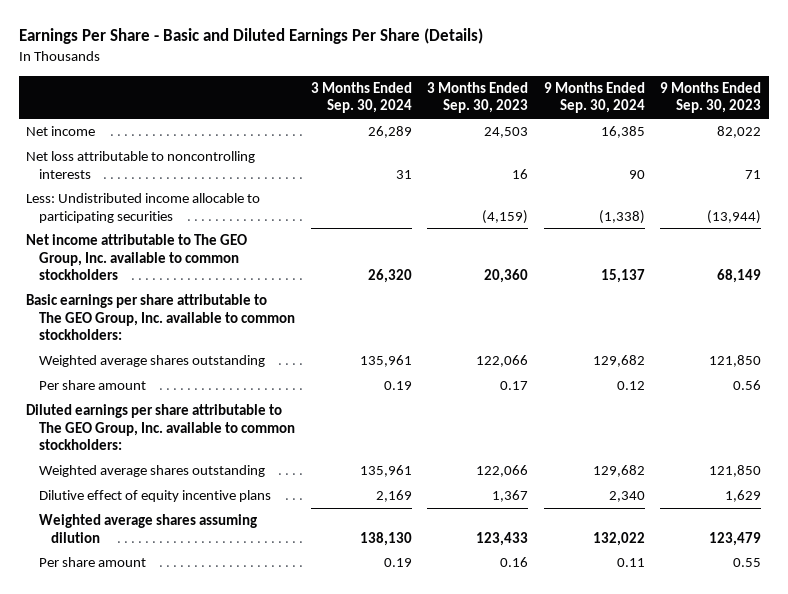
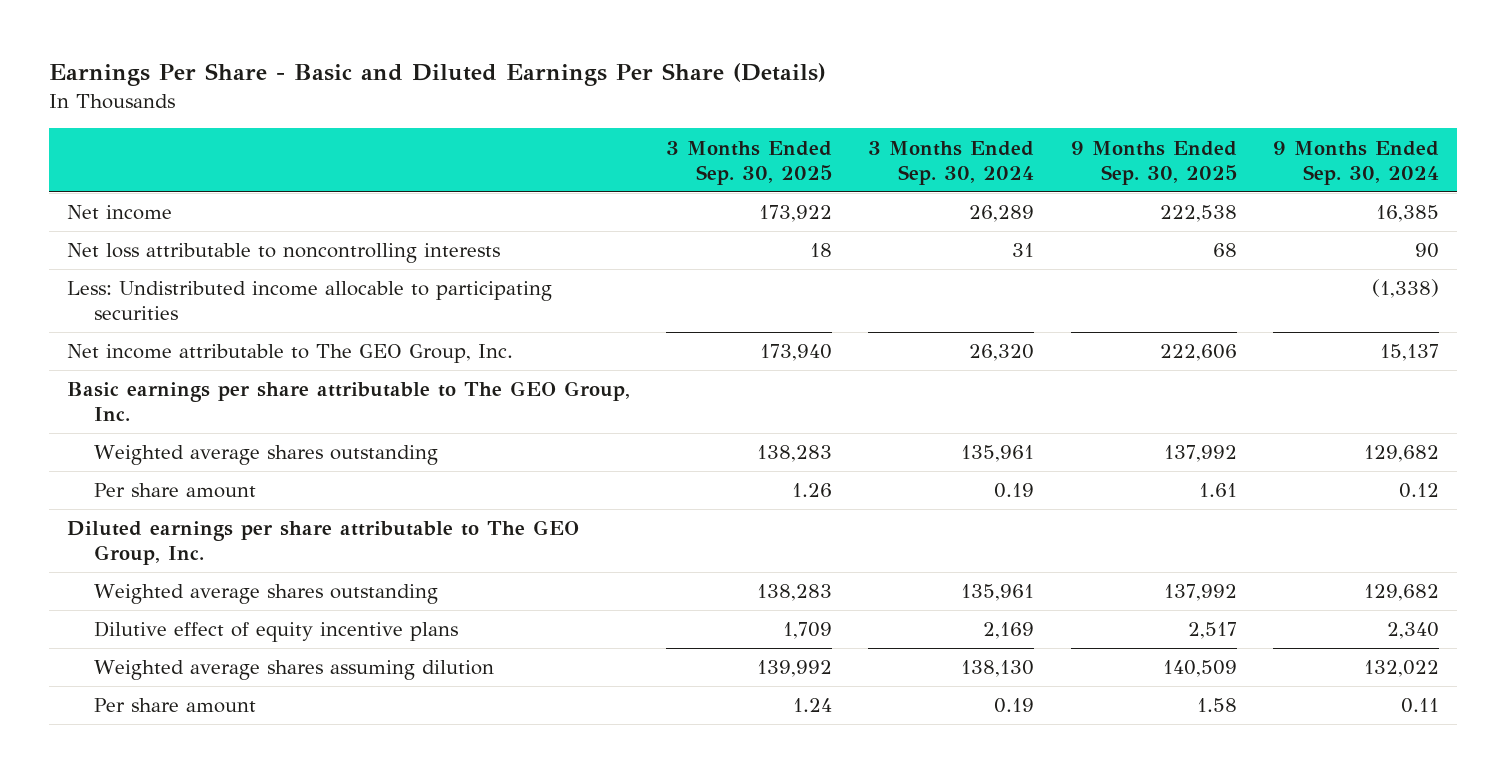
[427,81,529,114] 3 Months Ended Sep. 30, 2023 -> none
[660,81,762,114] 9 Months Ended Sep. 30, 2023 -> none
none -> [666,140,833,185] 3 Months Ended Sep. 30, 2025
none -> [1070,140,1237,185] 9 Months Ended Sep. 30, 2025
[26,234,248,281] Net income attributable to The GEO Group, Inc. available to common stockholders -> [66,344,513,364] Net income attributable to The GEO Group, Inc.
[26,294,295,341] Basic earnings per share attributable to The GEO Group, Inc. available to common stockholders: -> [66,381,630,422] Basic earnings per share attributable to The GEO Group, Inc.
[26,404,295,451] Diluted earnings per share attributable to The GEO Group, Inc. available to common stockholders: -> [66,520,579,566] Diluted earnings per share attributable to The GEO Group, Inc.

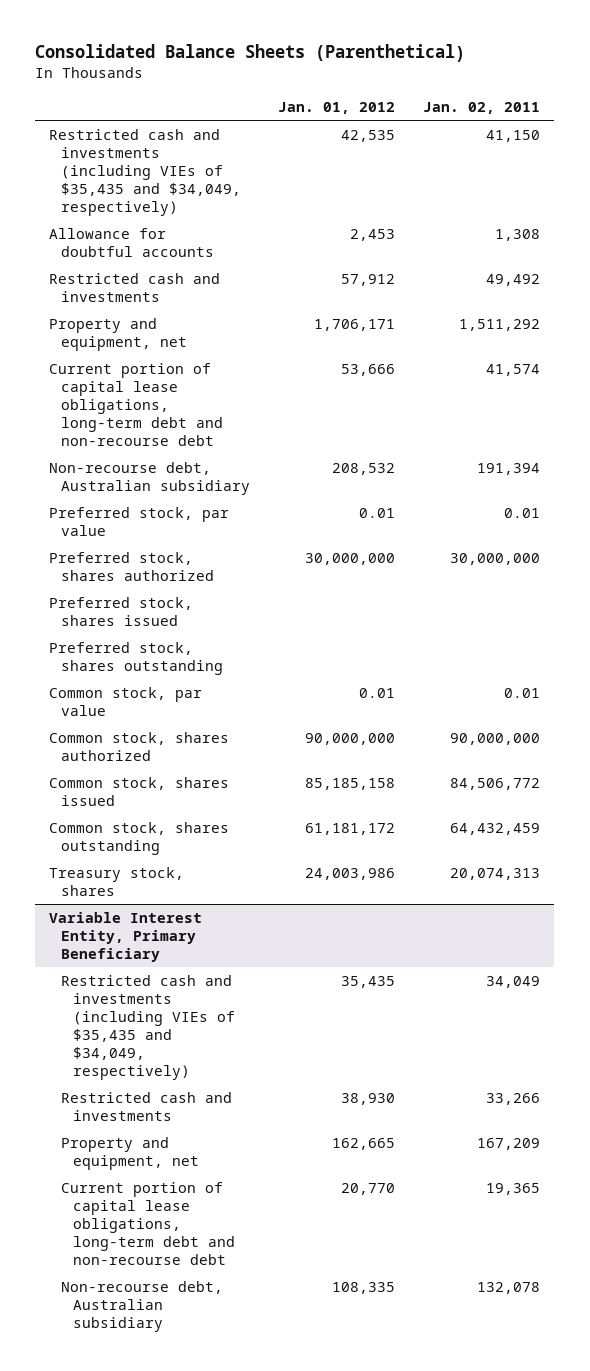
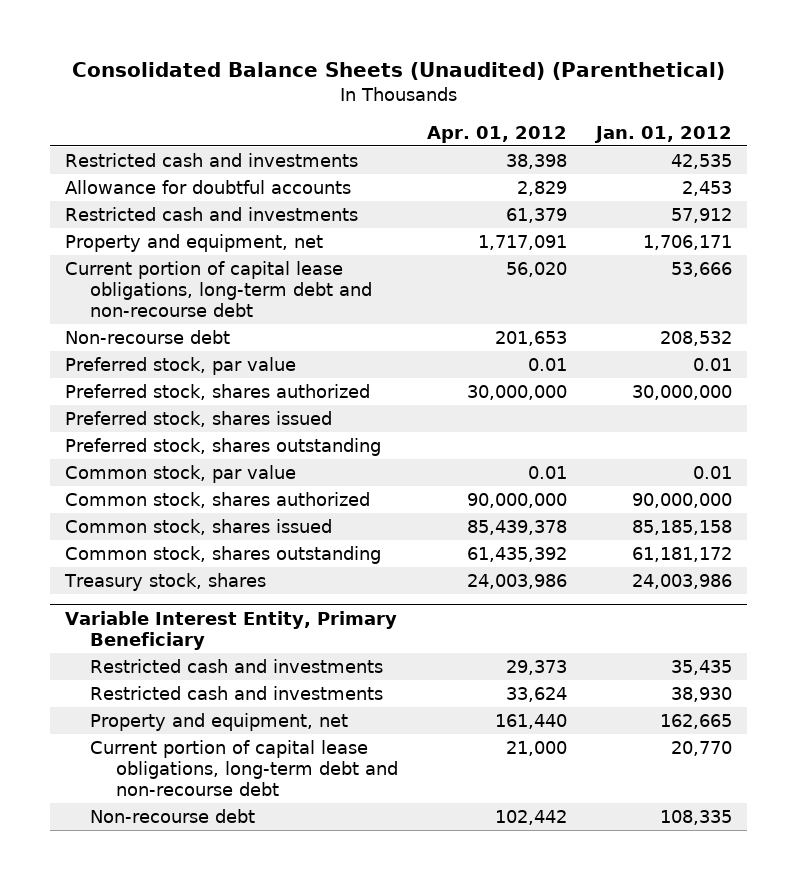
[35,44,466,63] Consolidated Balance Sheets (Parenthetical) -> [71,62,725,81] Consolidated Balance Sheets (Unaudited) (Parenthetical)
[423,101,541,114] Jan. 02, 2011 -> none
none -> [427,125,568,143] Apr. 01, 2012
[49,129,242,216] Restricted cash and investments (including VIEs of $35,435 and $34,049, respectively) -> [64,153,358,168] Restricted cash and investments
[49,462,251,495] Non-recourse debt, Australian subsidiary -> [64,330,230,345] Non-recourse debt
[61,975,235,1080] Restricted cash and investments (including VIEs of $35,435 and $34,049, respectively) -> [90,659,384,674] Restricted cash and investments
[61,1281,224,1332] Non-recourse debt, Australian subsidiary -> [90,809,256,824] Non-recourse debt

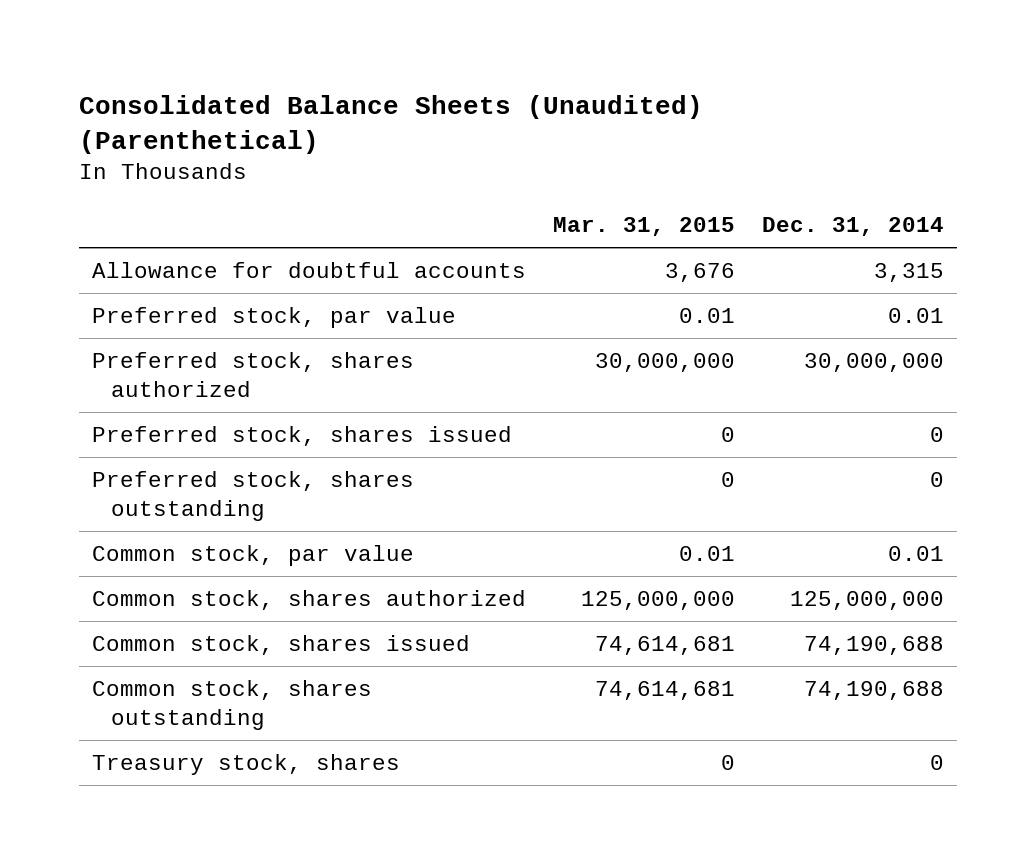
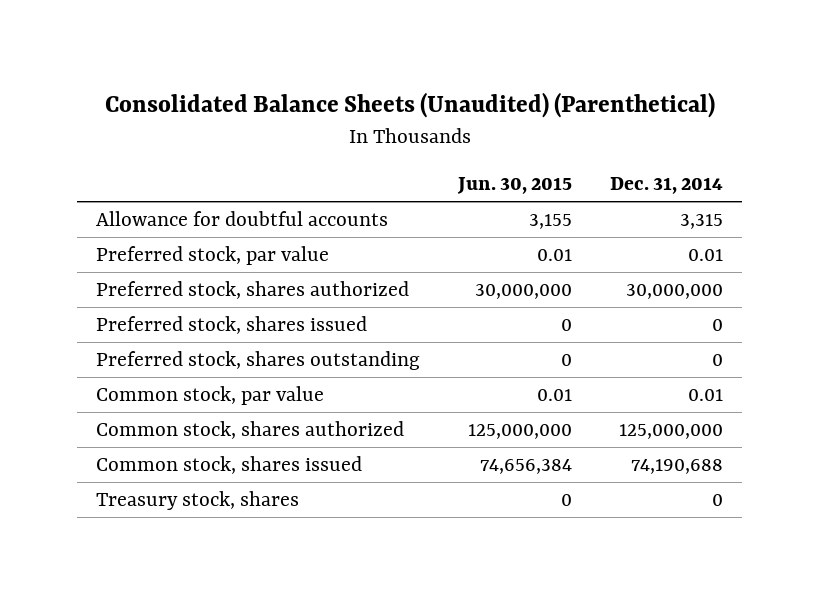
[553,216,736,236] Mar. 31, 2015 -> none
none -> [457,177,573,195] Jun. 30, 2015
[92,680,373,731] Common stock, shares outstanding -> none

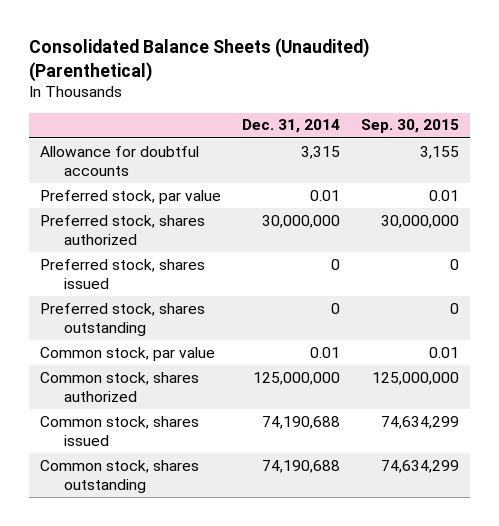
[457,177,573,195] Jun. 30, 2015 -> none
none -> [361,119,460,134] Sep. 30, 2015
[96,491,300,511] Treasury stock, shares -> none
none -> [39,459,199,493] Common stock, shares outstanding

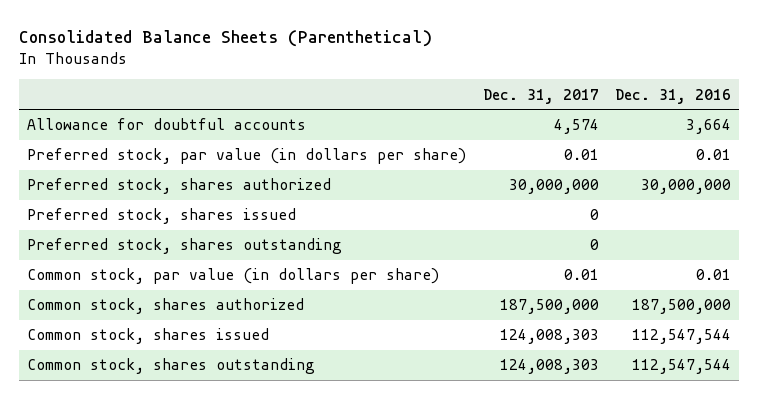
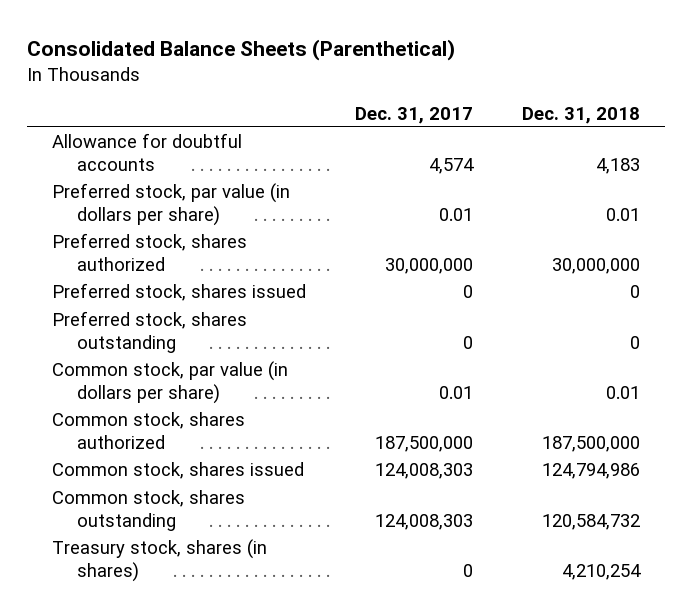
[614,88,731,104] Dec. 31, 2016 -> none
none -> [522,106,641,124] Dec. 31, 2018
none -> [51,539,267,582] Treasury stock, shares (in shares)

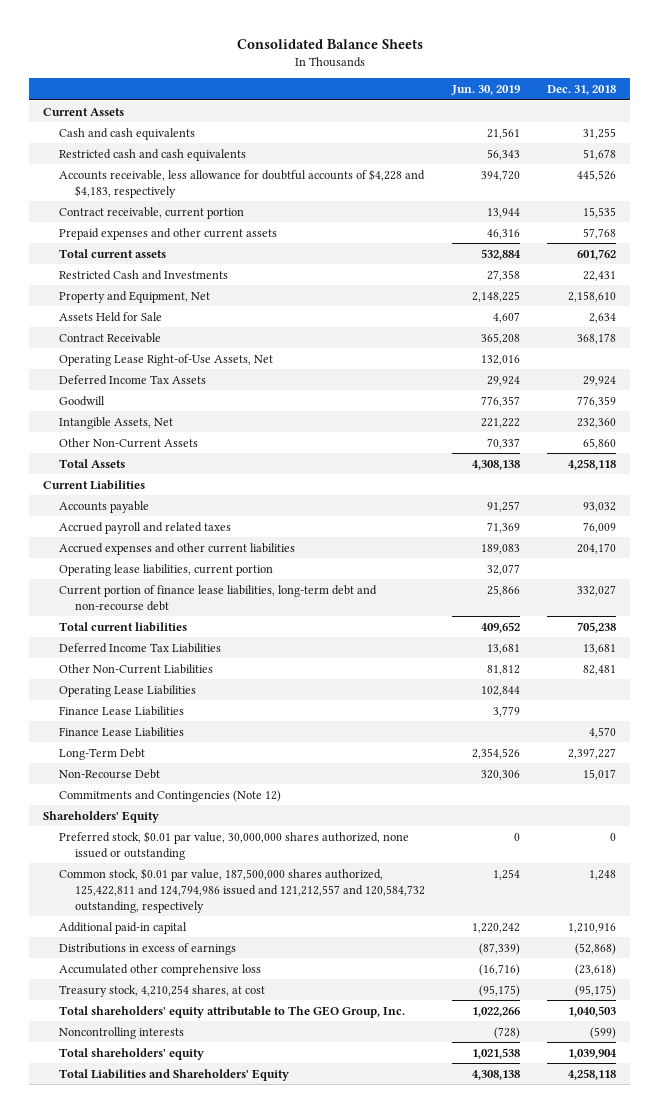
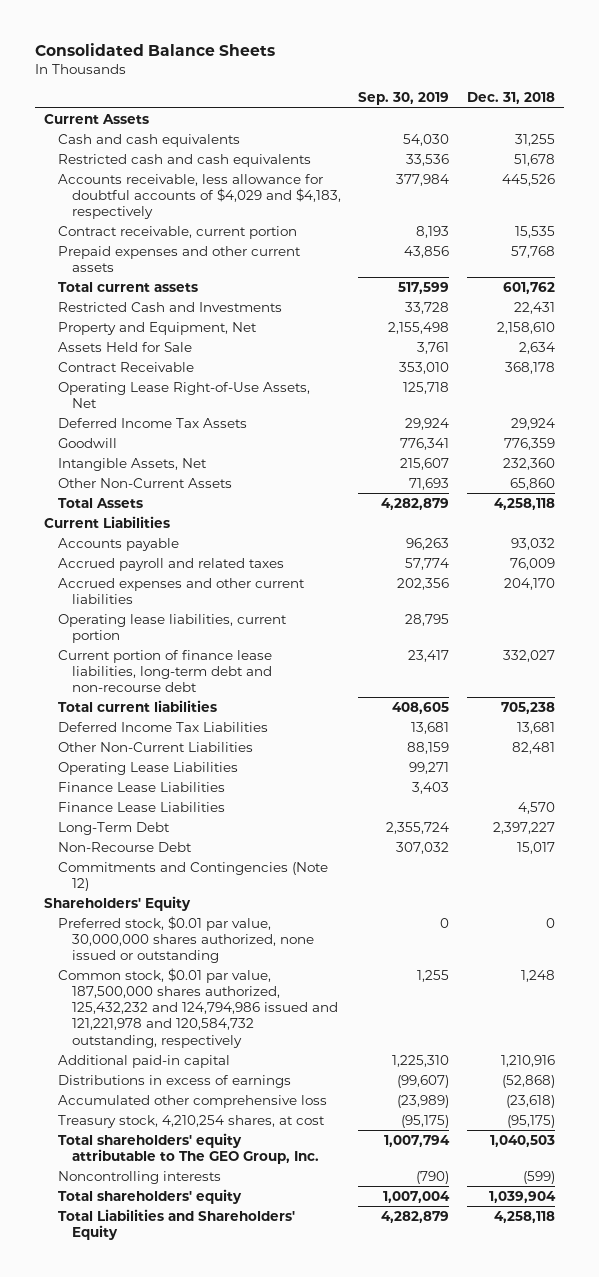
[450,85,520,96] Jun. 30, 2019 -> none
none -> [358,92,450,106] Sep. 30, 2019
[58,168,425,198] Accounts receivable, less allowance for doubtful accounts of $4,228 and $4,183, respectively -> [57,173,341,220] Accounts receivable, less allowance for doubtful accounts of $4,029 and $4,183, respectively
[58,867,425,913] Common stock, $0.01 par value, 187,500,000 shares authorized, 125,422,811 and 124,794,986 issued and 121,212,557 and 120,584,732 outstanding, respectively -> [57,967,338,1048] Common stock, $0.01 par value, 187,500,000 shares authorized, 125,432,232 and 124,794,986 issued and 121,221,978 and 120,584,732 outstanding, respectively

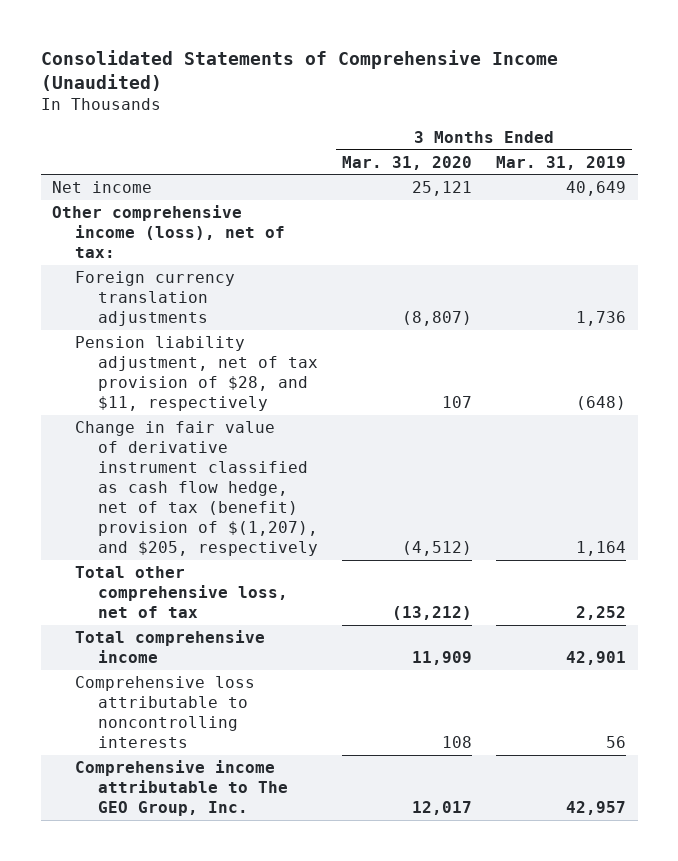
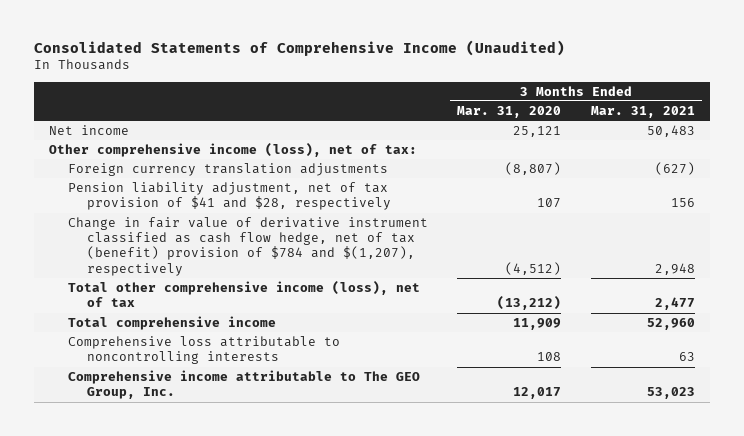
[495,155,626,170] Mar. 31, 2019 -> none
none -> [591,105,696,118] Mar. 31, 2021
[75,335,319,412] Pension liability adjustment, net of tax provision of $28, and $11, respectively -> [67,181,392,211] Pension liability adjustment, net of tax provision of $41 and $28, respectively
[75,420,319,557] Change in fair value of derivative instrument classified as cash flow hedge, net of tax (benefit) provision of $(1,207), and $205, respectively -> [67,216,428,276] Change in fair value of derivative instrument classified as cash flow hedge, net of tax (benefit) provision of $784 and $(1,207), respectively
[75,565,289,619] Total other comprehensive loss, net of tax -> [67,280,420,308] Total other comprehensive income (loss), net of tax

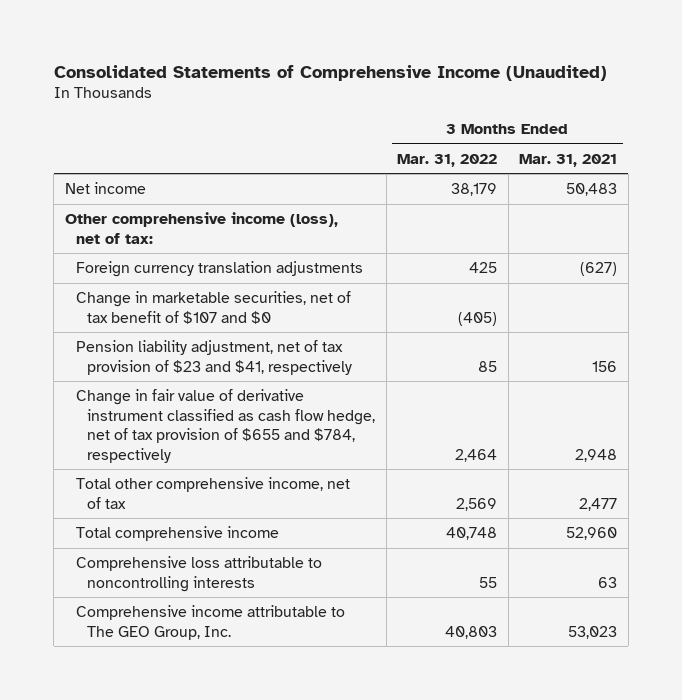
[457,105,562,118] Mar. 31, 2020 -> none
none -> [397,153,498,167] Mar. 31, 2022
none -> [75,291,351,324] Change in marketable securities, net of tax benefit of $107 and $0
[67,181,392,211] Pension liability adjustment, net of tax provision of $41 and $28, respectively -> [75,340,353,375] Pension liability adjustment, net of tax provision of $23 and $41, respectively
[67,216,428,276] Change in fair value of derivative instrument classified as cash flow hedge, net of tax (benefit) provision of $784 and $(1,207), respectively -> [75,389,376,463] Change in fair value of derivative instrument classified as cash flow hedge, net of tax provision of $655 and $784, respectively
[67,280,420,308] Total other comprehensive income (loss), net of tax -> [75,477,350,509] Total other comprehensive income, net of tax

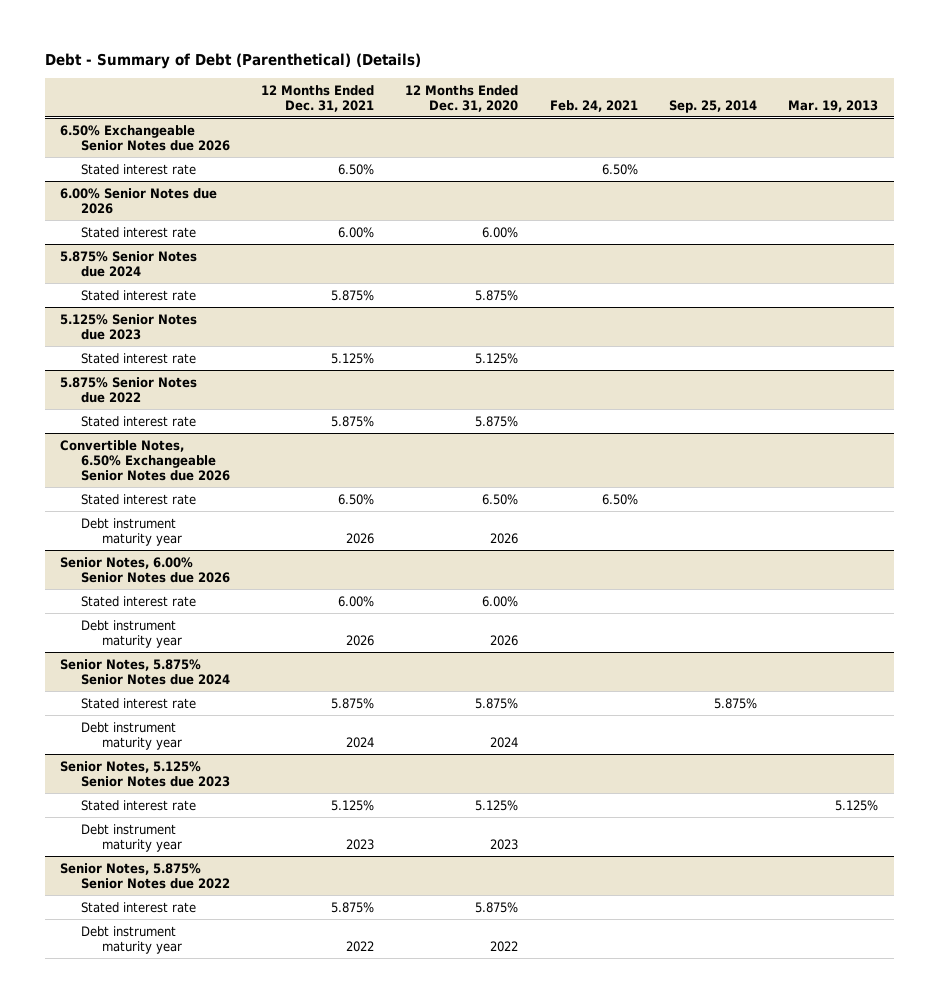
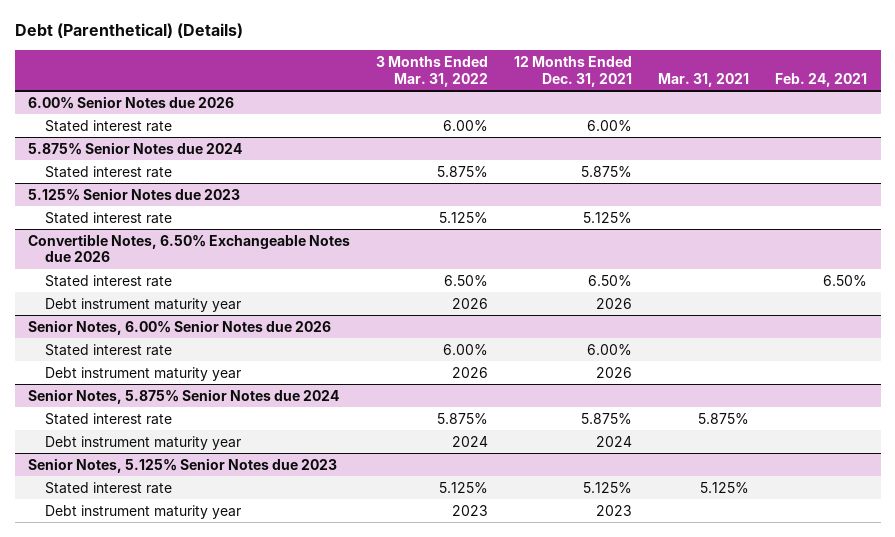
[44,52,421,69] Debt - Summary of Debt (Parenthetical) (Details) -> [14,23,243,39] Debt (Parenthetical) (Details)
[405,84,519,112] 12 Months Ended Dec. 31, 2020 -> none
[668,99,757,113] Sep. 25, 2014 -> none
[787,99,878,112] Mar. 19, 2013 -> none
none -> [375,56,488,87] 3 Months Ended Mar. 31, 2022
none -> [658,72,750,87] Mar. 31, 2021
[60,124,230,151] 6.50% Exchangeable Senior Notes due 2026 -> none
[80,163,196,175] Stated interest rate -> none
[60,376,198,403] 5.875% Senior Notes due 2022 -> none
[80,415,196,427] Stated interest rate -> none
[60,439,230,481] Convertible Notes, 6.50% Exchangeable Senior Notes due 2026 -> [27,233,350,263] Convertible Notes, 6.50% Exchangeable Notes due 2026
[60,862,230,889] Senior Notes, 5.875% Senior Notes due 2022 -> none
[80,901,196,913] Stated interest rate -> none
[80,925,182,954] Debt instrument maturity year -> none

